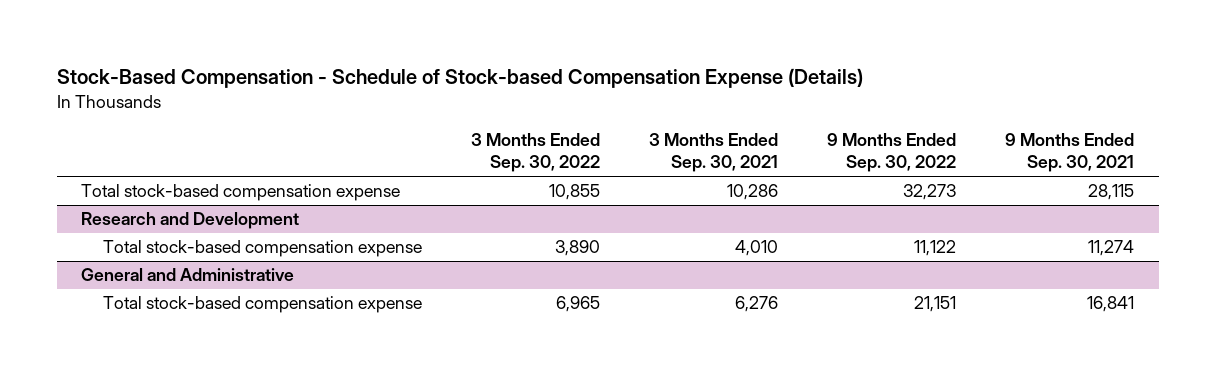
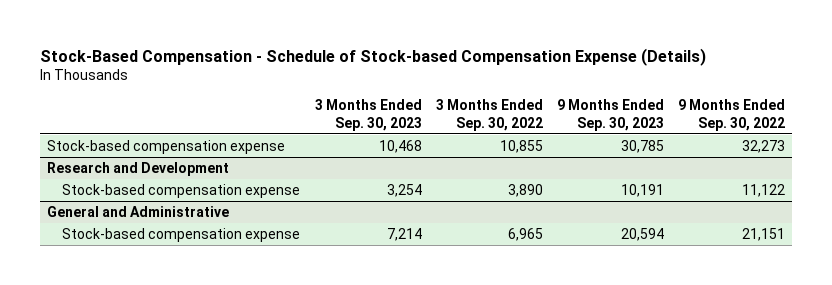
[649,132,779,173] 3 Months Ended Sep. 30, 2021 -> none
[1005,132,1135,173] 9 Months Ended Sep. 30, 2021 -> none
none -> [314,99,422,131] 3 Months Ended Sep. 30, 2023
none -> [556,99,664,131] 9 Months Ended Sep. 30, 2023
[81,184,401,202] Total stock-based compensation expense -> [47,139,286,154] Stock-based compensation expense
[102,240,422,258] Total stock-based compensation expense -> [62,183,301,198] Stock-based compensation expense
[102,296,422,314] Total stock-based compensation expense -> [62,227,301,242] Stock-based compensation expense

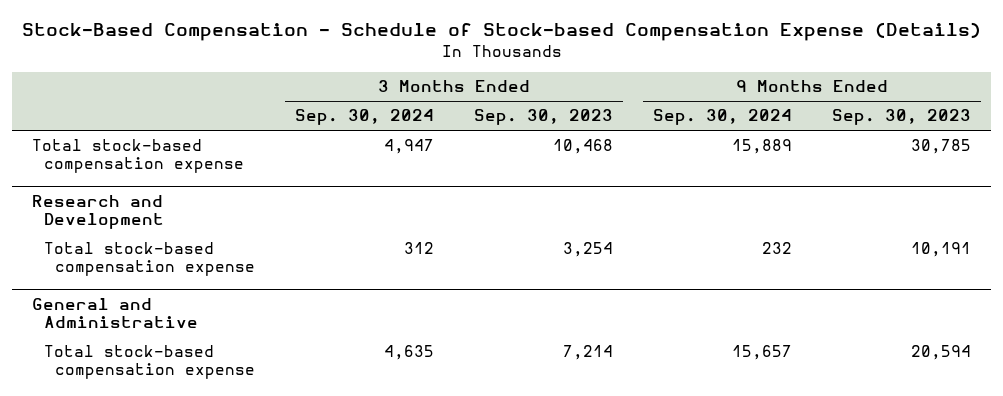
[435,99,543,131] 3 Months Ended Sep. 30, 2022 -> none
[677,99,785,131] 9 Months Ended Sep. 30, 2022 -> none
none -> [294,109,434,126] Sep. 30, 2024
none -> [652,109,792,126] Sep. 30, 2024
[47,139,286,154] Stock-based compensation expense -> [32,139,244,174] Total stock-based compensation expense
[62,183,301,198] Stock-based compensation expense -> [43,242,255,277] Total stock-based compensation expense
[62,227,301,242] Stock-based compensation expense -> [43,345,255,380] Total stock-based compensation expense

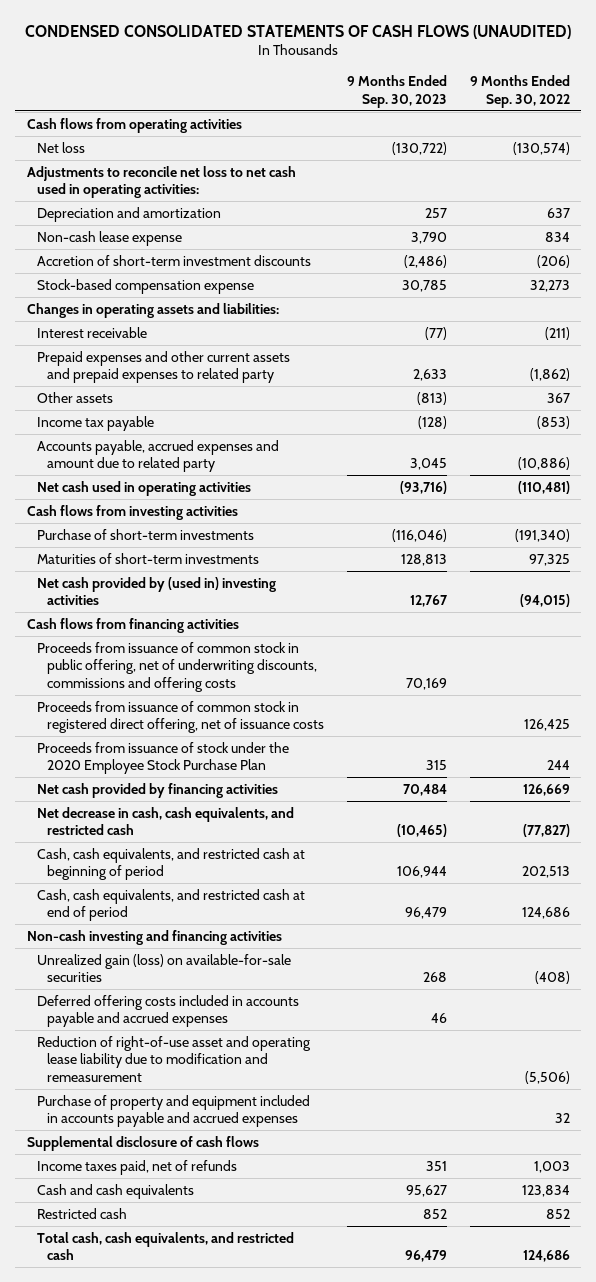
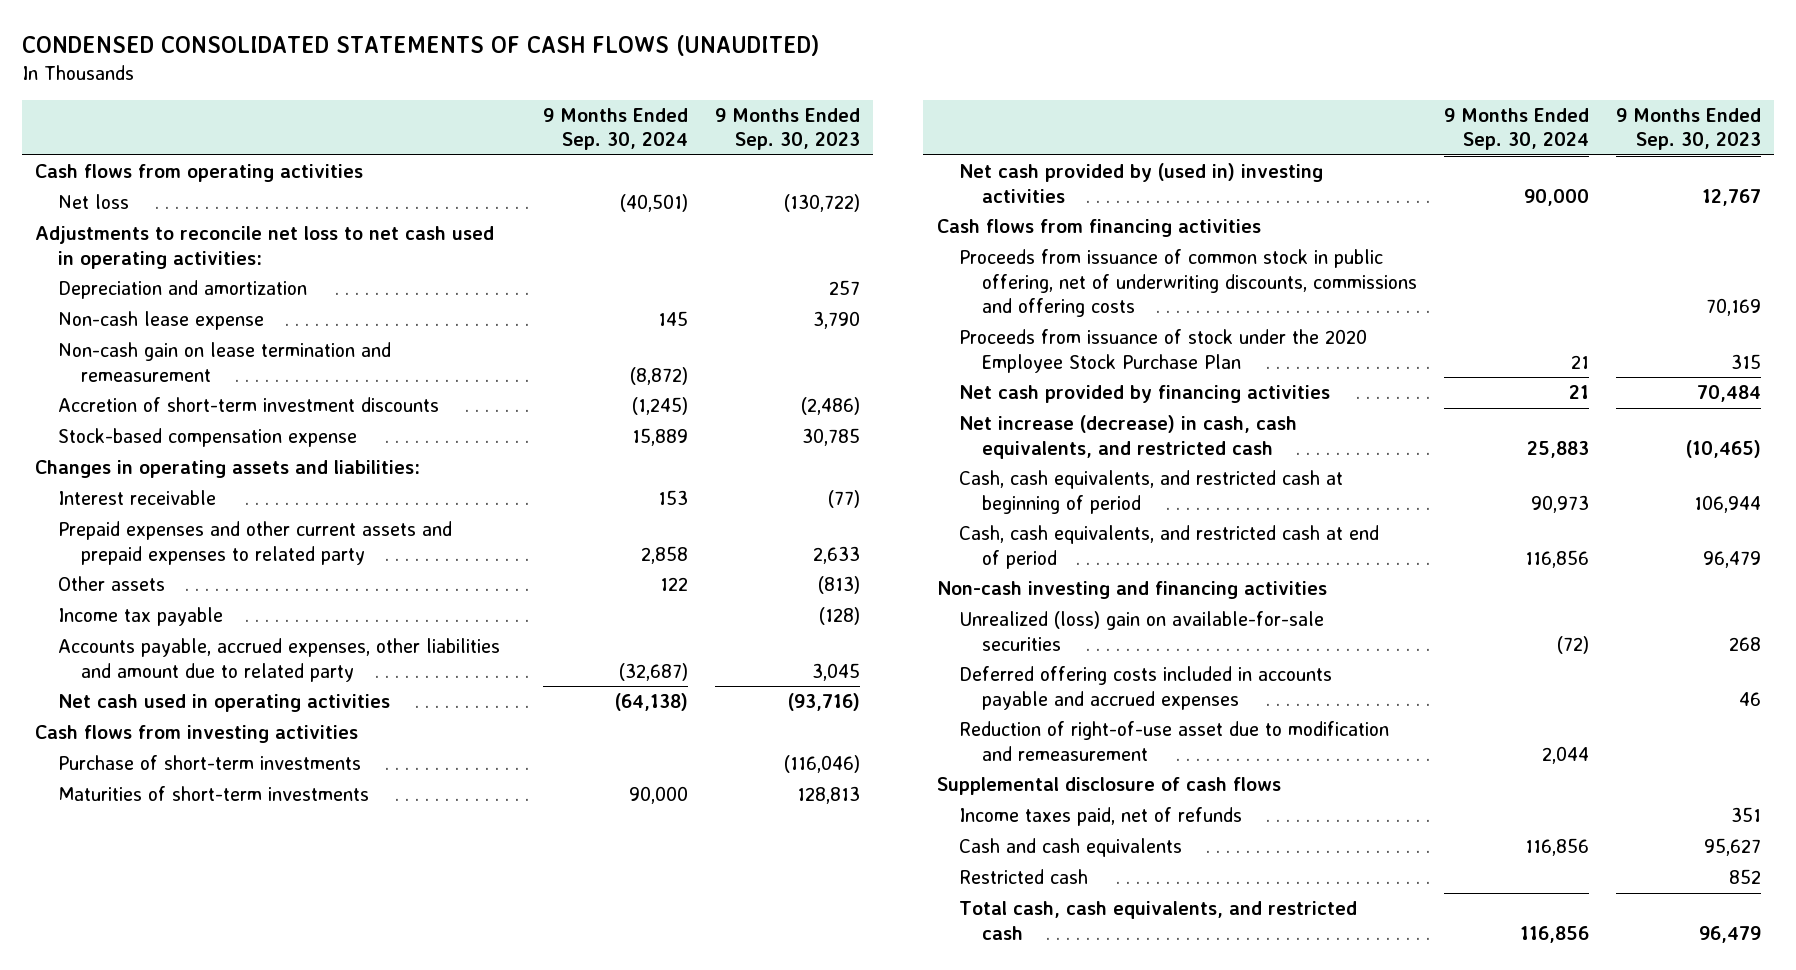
[469,74,570,108] 9 Months Ended Sep. 30, 2022 -> none
none -> [542,107,688,151] 9 Months Ended Sep. 30, 2024
none -> [58,342,392,382] Non-cash gain on lease termination and remeasurement
[36,439,279,473] Accounts payable, accrued expenses and amount due to related party -> [58,638,501,682] Accounts payable, accrued expenses, other liabilities and amount due to related party
[36,700,324,734] Proceeds from issuance of common stock in registered direct offering, net of issuance costs -> none
[36,806,294,836] Net decrease in cash, cash equivalents, and restricted cash -> [959,415,1298,459] Net increase (decrease) in cash, cash equivalents, and restricted cash
[36,953,291,983] Unrealized gain (loss) on available-for-sale securities -> [959,611,1325,651] Unrealized (loss) gain on available-for-sale securities
[36,1094,310,1128] Purchase of property and equipment included in accounts payable and accrued expenses -> none
[36,1035,311,1082] Reduction of right-of-use asset and operating lease liability due to modification and remeasurement -> [959,721,1390,761] Reduction of right-of-use asset due to modification and remeasurement

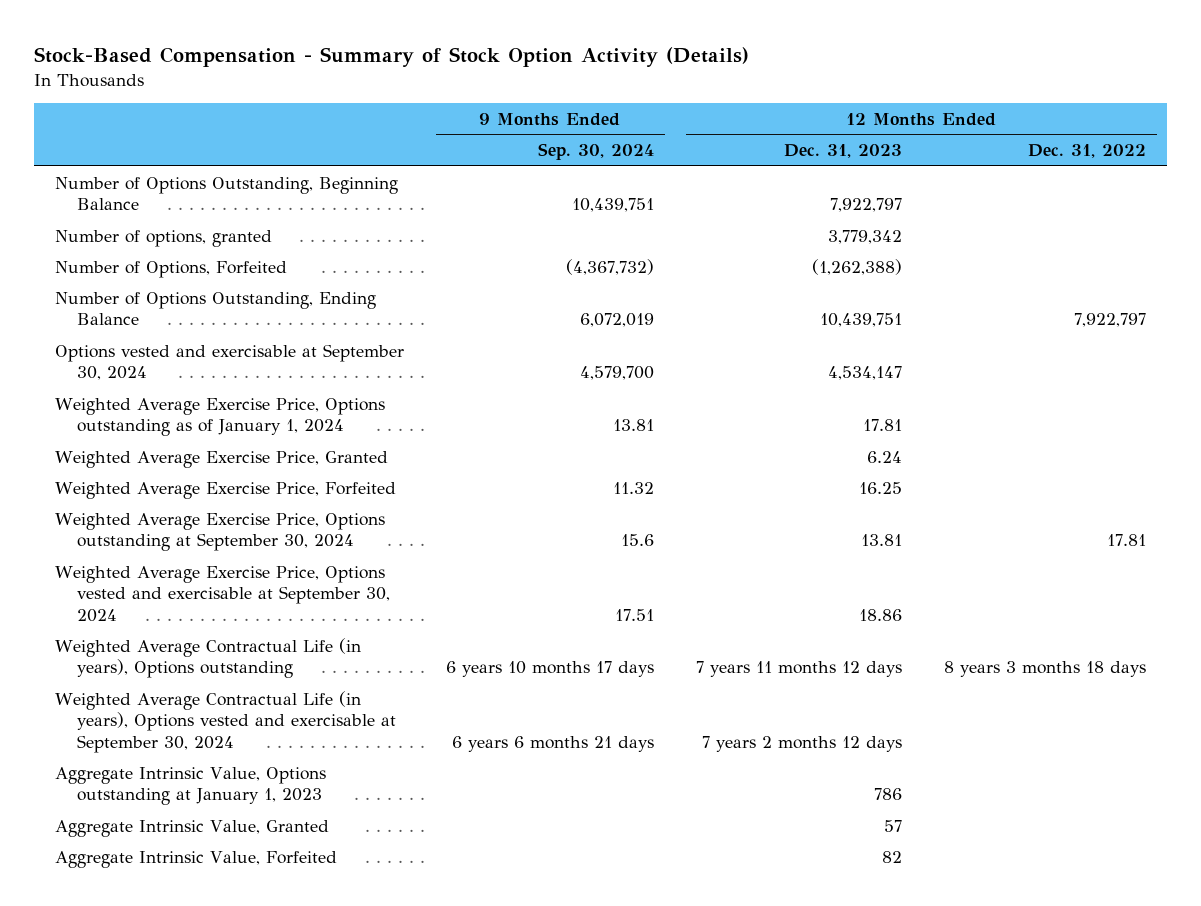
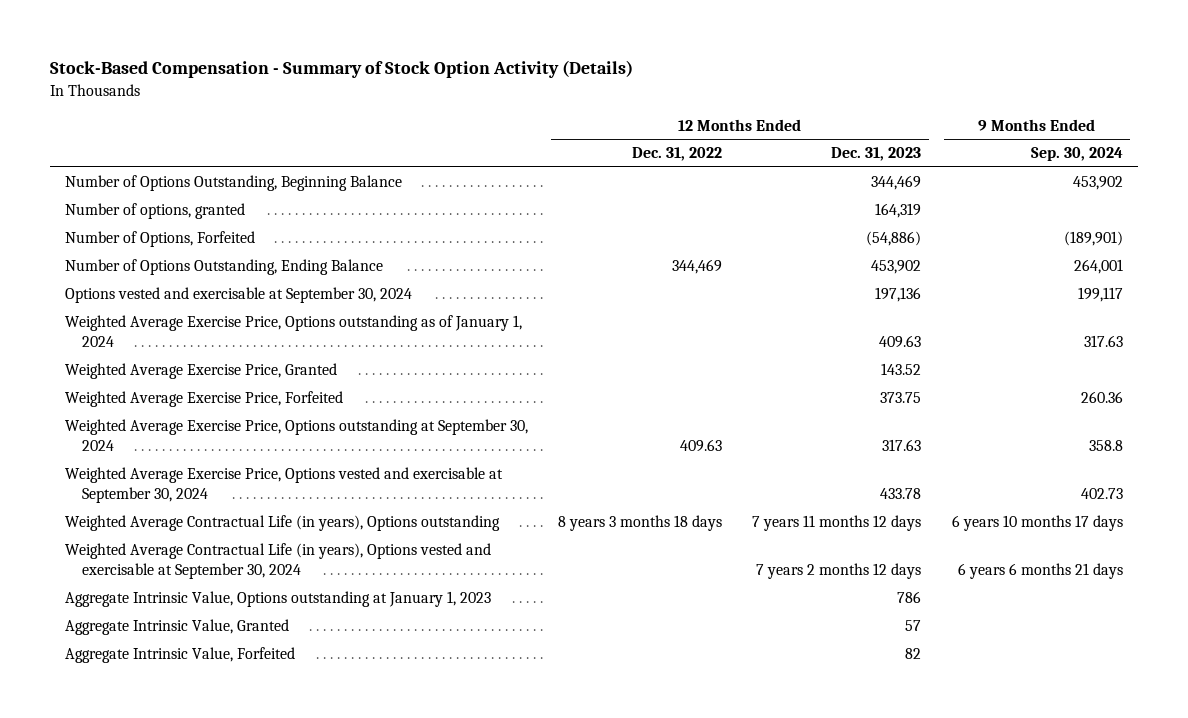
[572,198,655,213] 10,439,751 -> [1072,176,1123,191] 453,902
[830,198,903,213] 7,922,797 -> [871,175,922,191] 344,469
[828,229,903,244] 3,779,342 -> [875,203,922,219] 164,319
[566,258,655,275] (4,367,732) -> [1063,231,1123,247] (189,901)
[812,258,903,275] (1,262,388) -> [866,231,922,247] (54,886)
[580,313,655,328] 6,072,019 -> [1073,259,1123,275] 264,001
[820,313,903,328] 10,439,751 -> [871,260,922,275] 453,902
[1074,313,1147,328] 7,922,797 -> [672,259,723,275] 344,469
[580,366,655,381] 4,579,700 -> [1077,287,1123,303] 199,117
[828,366,903,381] 4,534,147 -> [875,287,922,303] 197,136
[613,419,655,432] 13.81 -> [1083,335,1123,348] 317.63
[863,419,903,432] 17.81 -> [879,335,922,349] 409.63
[867,450,903,463] 6.24 -> [881,363,922,376] 143.52
[613,481,655,494] 11.32 -> [1080,391,1123,404] 260.36
[859,481,903,494] 16.25 -> [880,392,922,404] 373.75
[621,534,655,547] 15.6 -> [1088,440,1123,452] 358.8
[861,534,903,547] 13.81 -> [882,439,922,452] 317.63
[1107,534,1147,547] 17.81 -> [680,439,723,453] 409.63
[615,608,655,621] 17.51 -> [1080,488,1123,500] 402.73
[859,608,903,621] 18.86 -> [880,488,922,500] 433.78

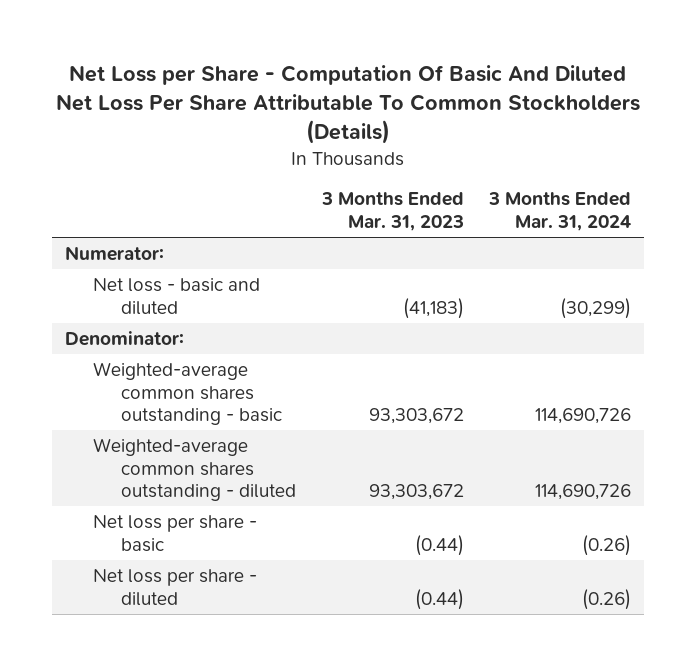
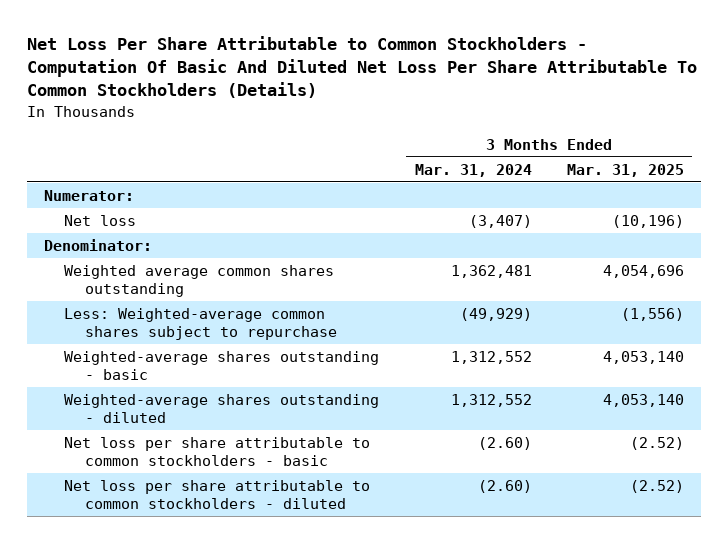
[56,64,641,145] Net Loss per Share - Computation Of Basic And Diluted Net Loss Per Share Attributable To Common Stockholders (Details) -> [26,35,697,99] Net Loss Per Share Attributable to Common Stockholders - Computation Of Basic And Diluted Net Loss Per Share Attributable To Common Stockholders (Details)
[320,192,464,232] 3 Months Ended Mar. 31, 2023 -> none
none -> [566,163,684,177] Mar. 31, 2025
[92,277,260,315] Net loss - basic and diluted -> none
none -> [64,215,137,227] Net loss
none -> [64,265,335,298] Weighted average common shares outstanding
none -> [64,308,337,341] Less: Weighted-average common shares subject to repurchase
[92,361,282,426] Weighted-average common shares outstanding - basic -> [64,351,380,381] Weighted-average shares outstanding - basic
[535,408,632,425] 114,690,726 -> [450,351,532,365] 1,312,552
[92,437,296,502] Weighted-average common shares outstanding - diluted -> [64,394,380,424] Weighted-average shares outstanding - diluted
[535,484,632,501] 114,690,726 -> [450,394,532,408] 1,312,552
[92,514,257,552] Net loss per share - basic -> [64,437,371,467] Net loss per share attributable to common stockholders - basic
[582,534,632,556] (0.26) -> [477,437,532,451] (2.60)
[92,568,257,606] Net loss per share - diluted -> [64,480,371,510] Net loss per share attributable to common stockholders - diluted
[582,588,632,610] (0.26) -> [477,480,532,494] (2.60)

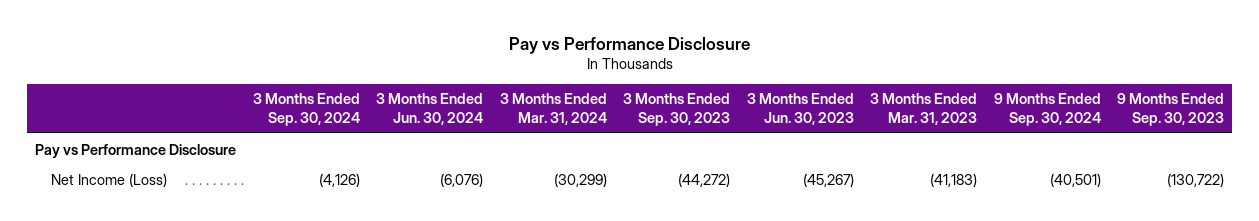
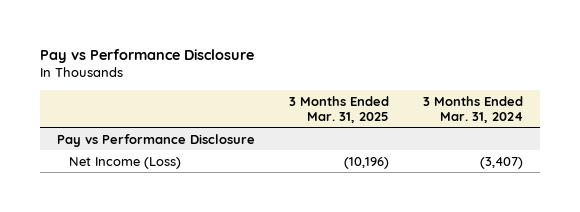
[252,93,360,127] 3 Months Ended Sep. 30, 2024 -> none
[376,93,484,126] 3 Months Ended Jun. 30, 2024 -> none
[623,93,731,127] 3 Months Ended Sep. 30, 2023 -> none
[746,93,854,126] 3 Months Ended Jun. 30, 2023 -> none
[870,93,978,126] 3 Months Ended Mar. 31, 2023 -> none
[993,93,1101,127] 9 Months Ended Sep. 30, 2024 -> none
[1117,93,1225,127] 9 Months Ended Sep. 30, 2023 -> none
none -> [288,95,389,123] 3 Months Ended Mar. 31, 2025
[553,172,607,187] (30,299) -> [479,156,523,169] (3,407)

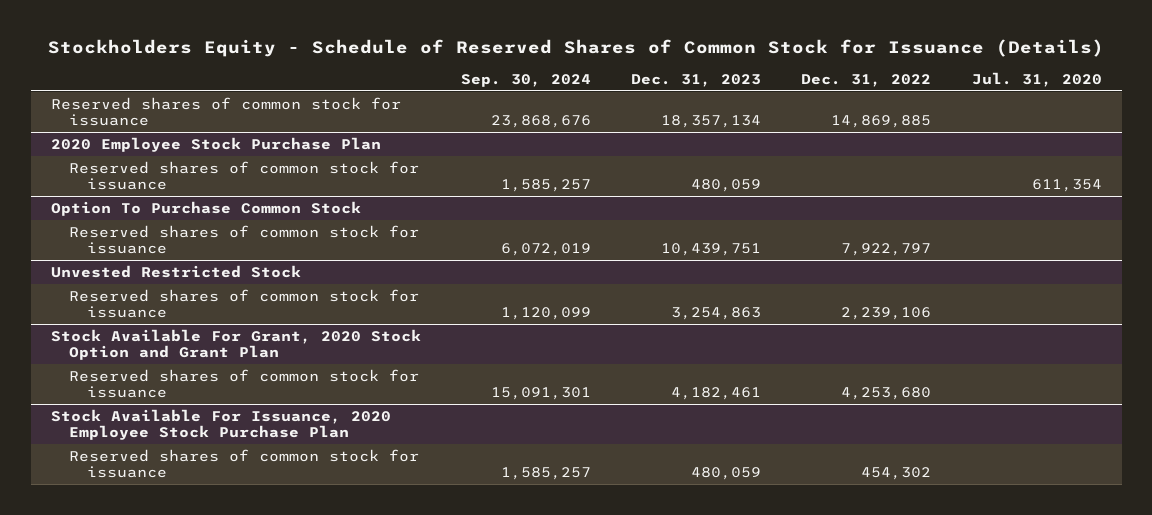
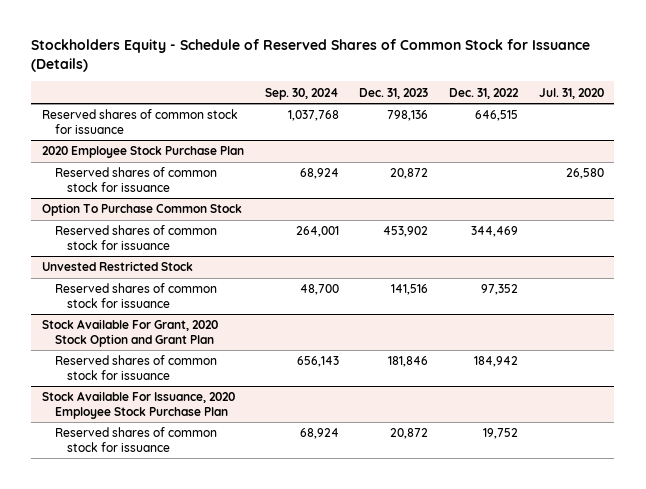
[490,115,591,129] 23,868,676 -> [287,110,339,122] 1,037,768
[661,115,762,129] 18,357,134 -> [387,110,429,122] 798,136
[831,115,932,129] 14,869,885 -> [475,110,519,122] 646,515
[500,179,591,193] 1,585,257 -> [299,168,339,180] 68,924
[691,179,762,193] 480,059 -> [390,168,429,180] 20,872
[1031,179,1102,193] 611,354 -> [565,168,604,180] 26,580
[500,243,591,257] 6,072,019 -> [295,226,339,238] 264,001
[661,243,762,257] 10,439,751 -> [383,226,429,238] 453,902
[841,243,932,257] 7,922,797 -> [471,226,519,238] 344,469
[500,307,591,321] 1,120,099 -> [299,284,339,296] 48,700
[671,307,762,321] 3,254,863 -> [391,284,429,296] 141,516
[841,307,932,321] 2,239,106 -> [481,284,519,296] 97,352
[490,387,591,401] 15,091,301 -> [296,356,339,368] 656,143
[671,387,762,401] 4,182,461 -> [388,356,429,368] 181,846
[841,387,932,401] 4,253,680 -> [474,356,519,368] 184,942
[500,467,591,481] 1,585,257 -> [299,428,339,440] 68,924
[691,467,762,481] 480,059 -> [390,428,429,440] 20,872
[861,467,932,481] 454,302 -> [483,428,519,440] 19,752

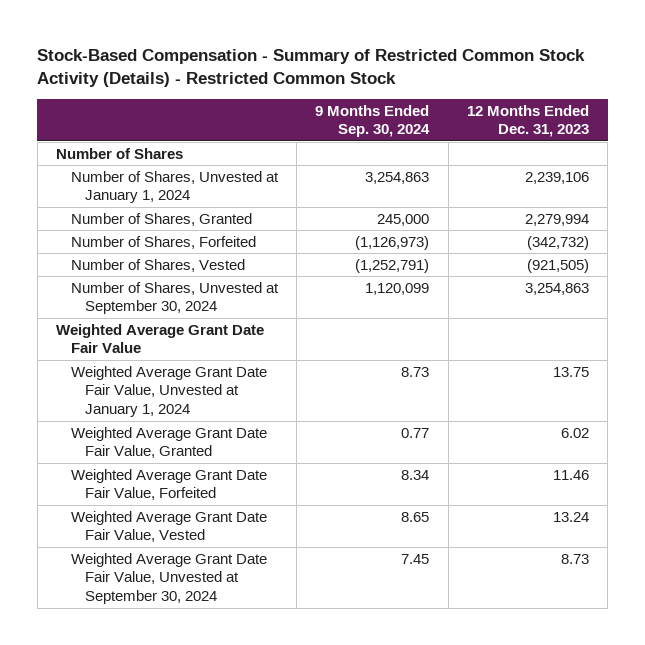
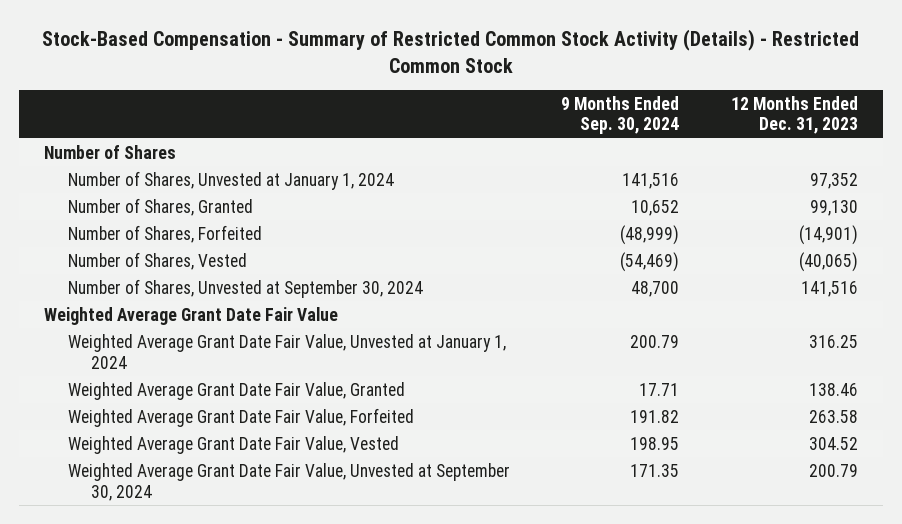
[365,171,430,184] 3,254,863 -> [622,172,680,189] 141,516
[525,171,590,184] 2,239,106 -> [809,172,858,189] 97,352
[377,213,430,226] 245,000 -> [631,199,680,216] 10,652
[525,213,590,226] 2,279,994 -> [809,199,858,216] 99,130
[355,235,430,250] (1,126,973) -> [620,224,680,245] (48,999)
[527,235,590,250] (342,732) -> [798,224,858,245] (14,901)
[355,258,430,273] (1,252,791) -> [620,251,680,272] (54,469)
[527,258,590,273] (921,505) -> [798,251,858,272] (40,065)
[365,282,430,295] 1,120,099 -> [631,280,680,297] 48,700
[525,282,590,295] 3,254,863 -> [800,280,858,297] 141,516
[401,366,430,377] 8.73 -> [630,334,680,348] 200.79
[553,366,590,377] 13.75 -> [808,334,858,348] 316.25
[401,427,430,438] 0.77 -> [639,382,680,396] 17.71
[561,427,590,438] 6.02 -> [808,382,858,396] 138.46
[401,469,430,480] 8.34 -> [630,409,680,423] 191.82
[553,469,590,480] 11.46 -> [808,409,858,423] 263.58
[401,511,430,522] 8.65 -> [630,436,680,450] 198.95
[553,511,590,522] 13.24 -> [808,436,858,450] 304.52
[401,553,430,564] 7.45 -> [630,463,680,477] 171.35
[561,553,590,564] 8.73 -> [808,463,858,477] 200.79

